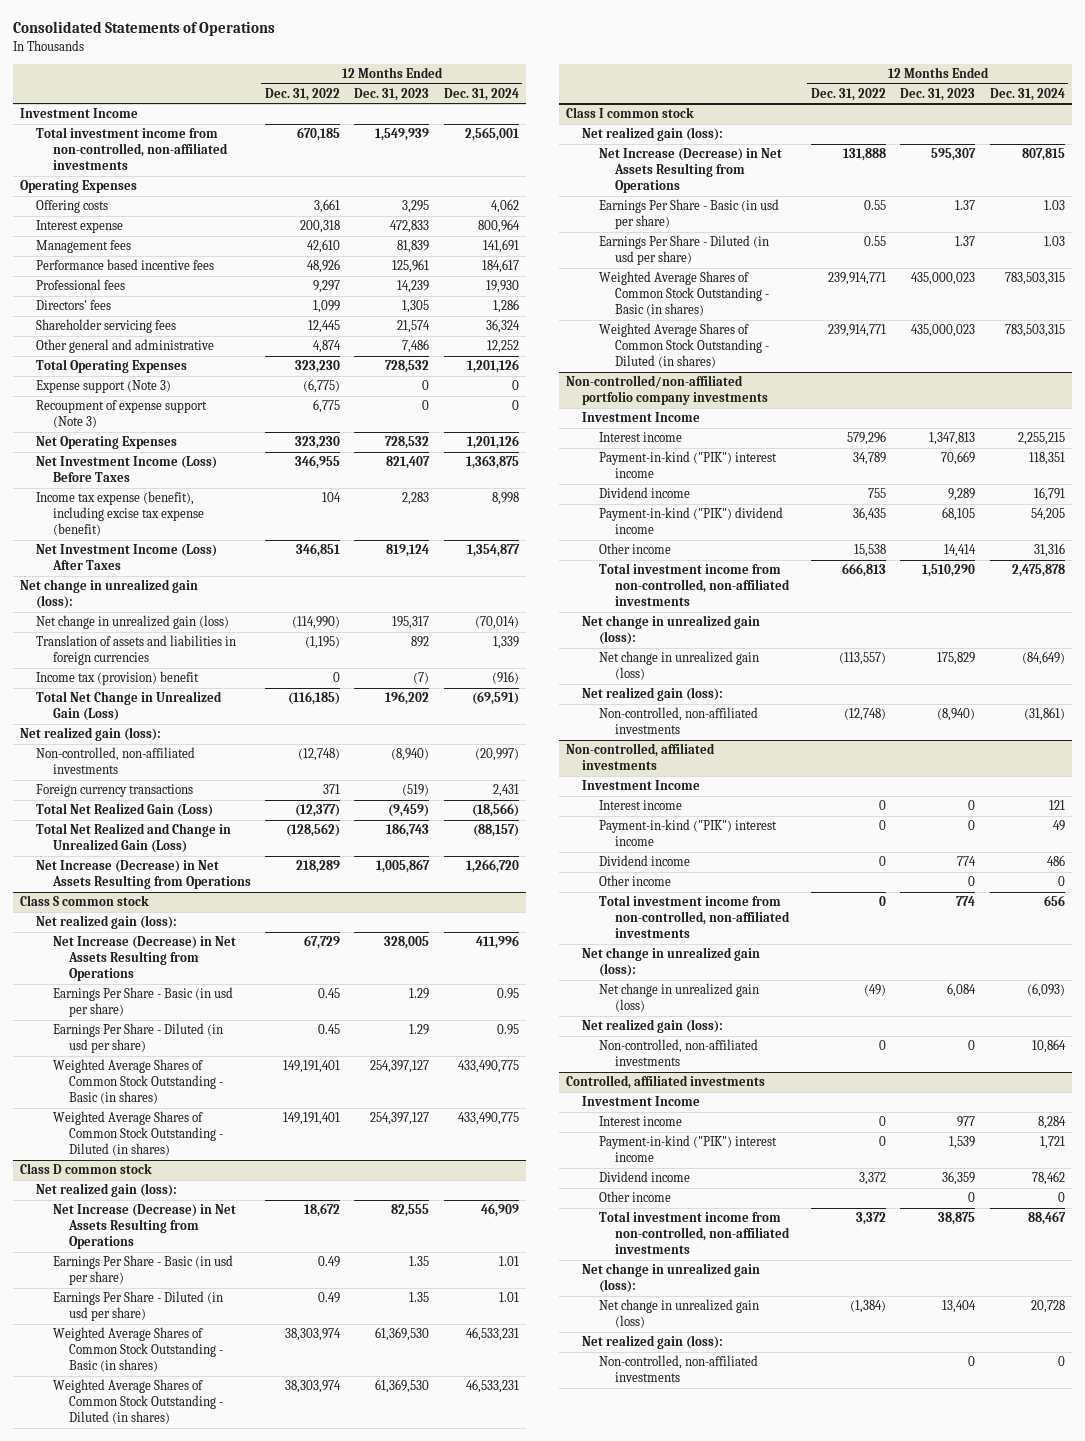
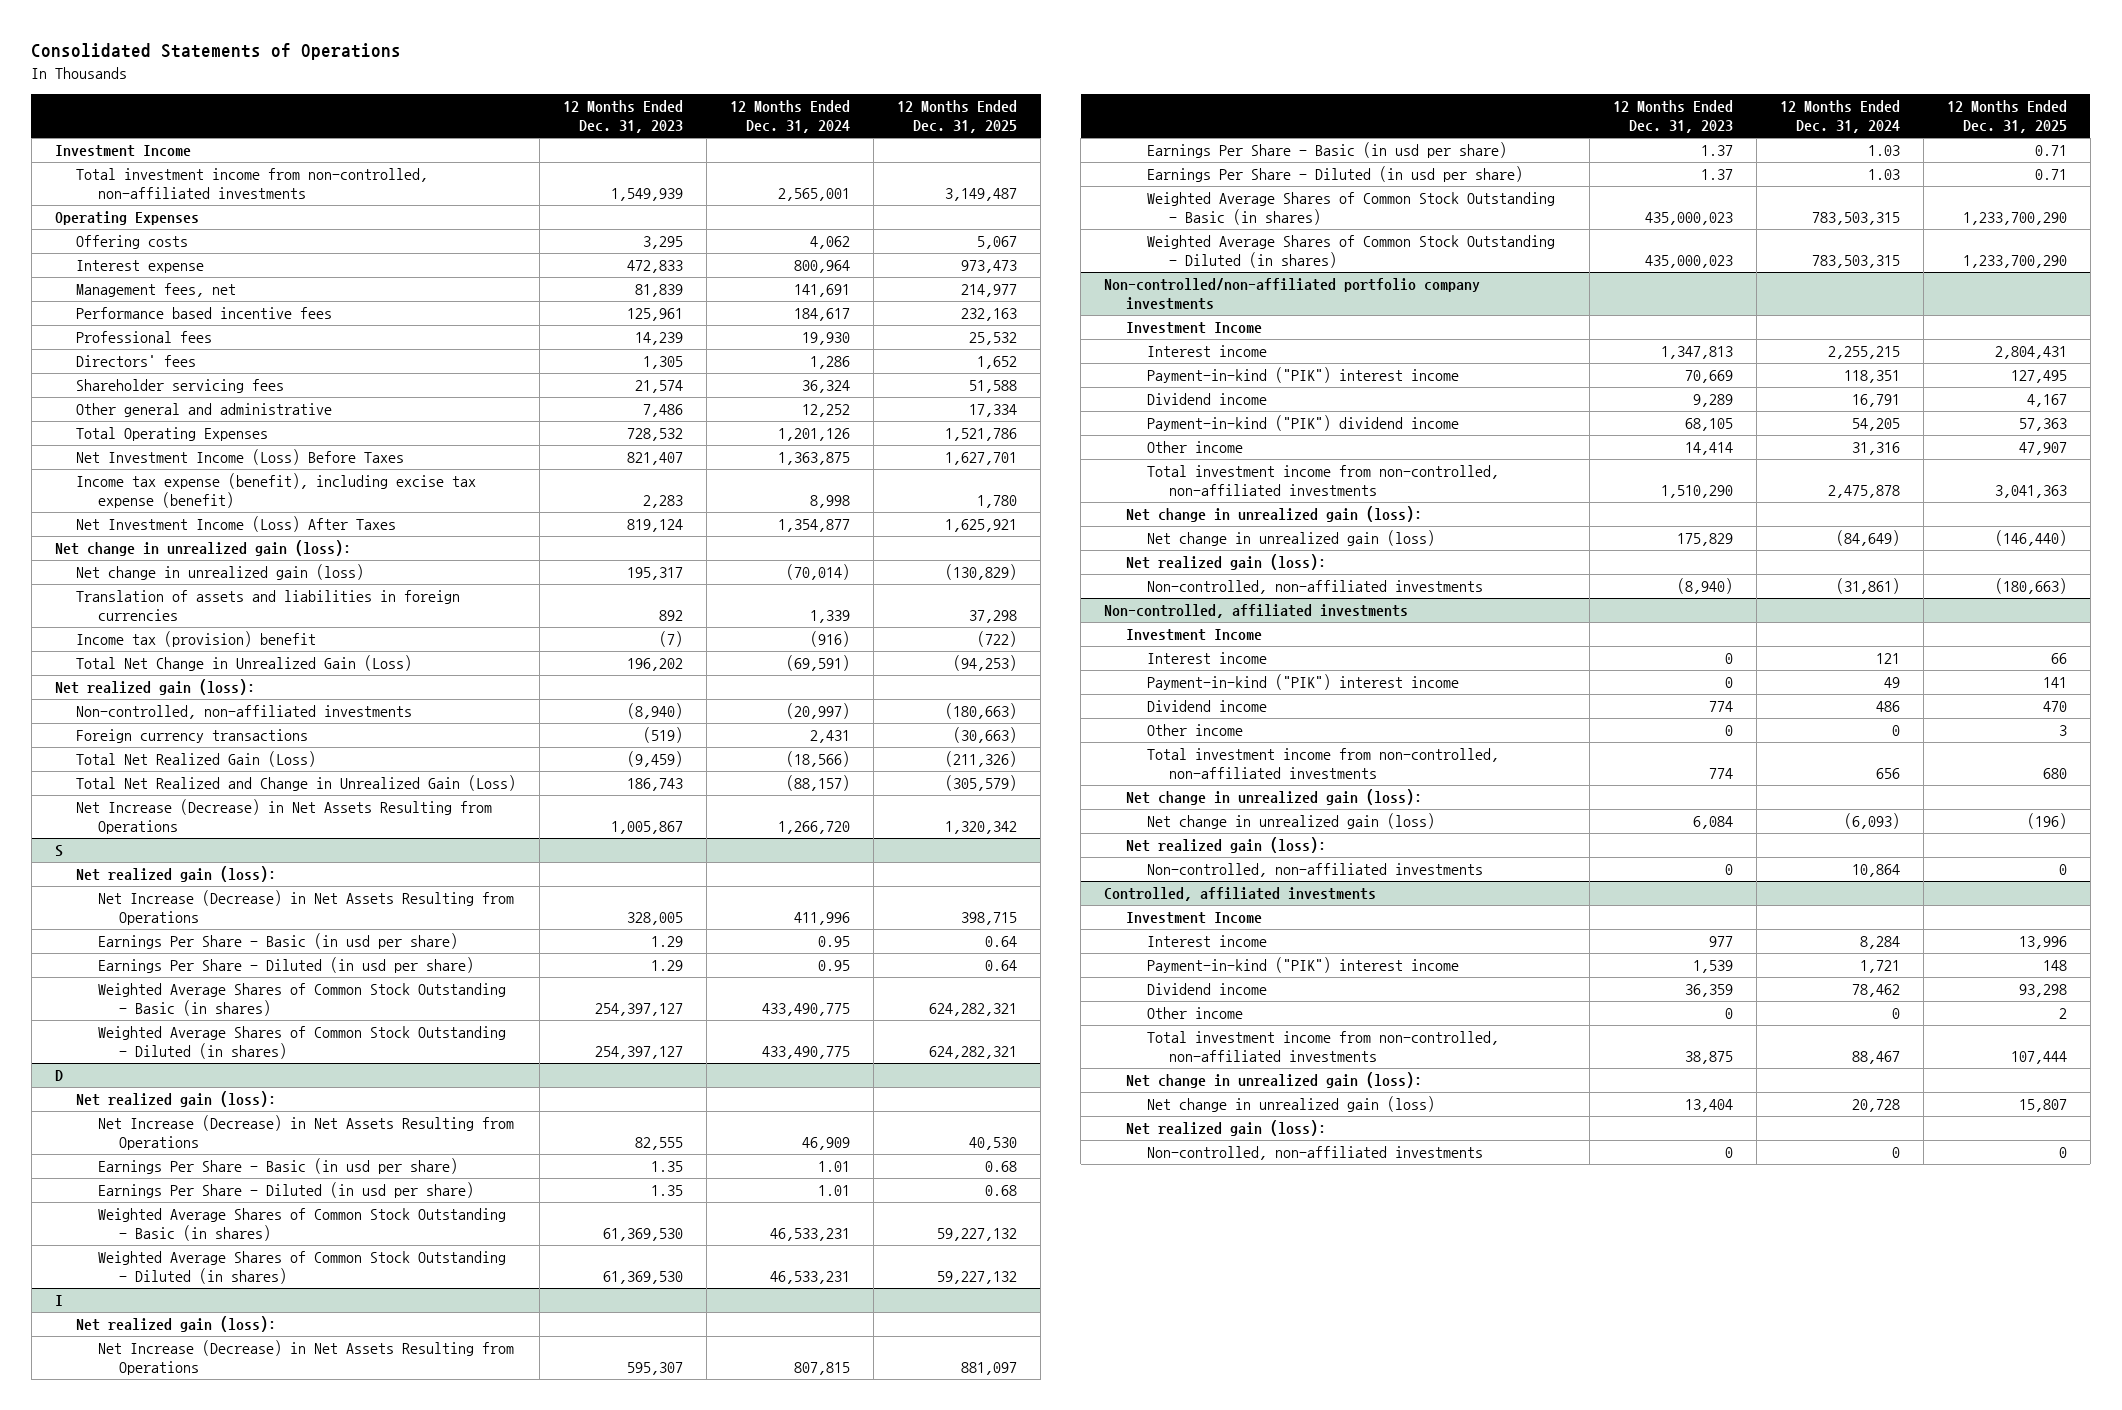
[264,87,340,101] Dec. 31, 2022 -> none
none -> [897,99,1018,134] 12 Months Ended Dec. 31, 2025
[36,240,132,254] Management fees -> [76,283,237,298] Management fees, net
[36,380,172,394] Expense support (Note 3) -> none
[36,400,208,429] Recoupment of expense support (Note 3) -> none
[36,436,178,450] Net Operating Expenses -> none
[19,895,149,907] Class S common stock -> [54,845,63,858] S
[19,1163,152,1175] Class D common stock -> [54,1070,63,1082] D
[566,107,695,119] Class I common stock -> [54,1295,63,1307] I

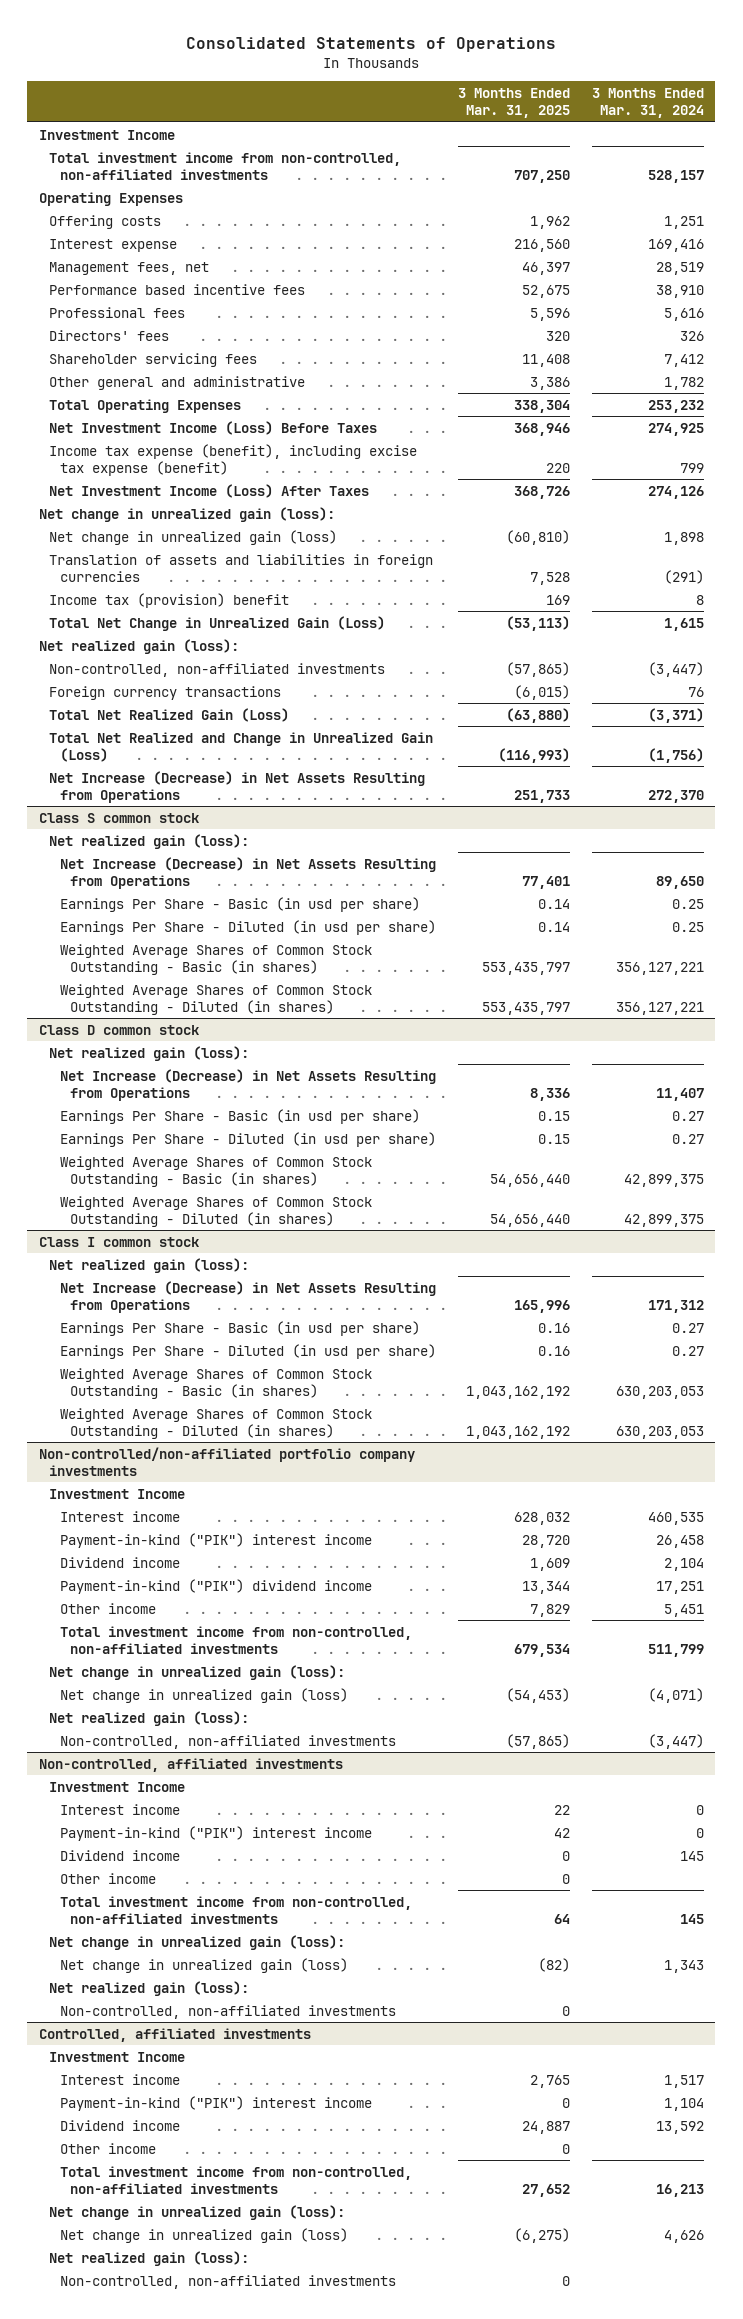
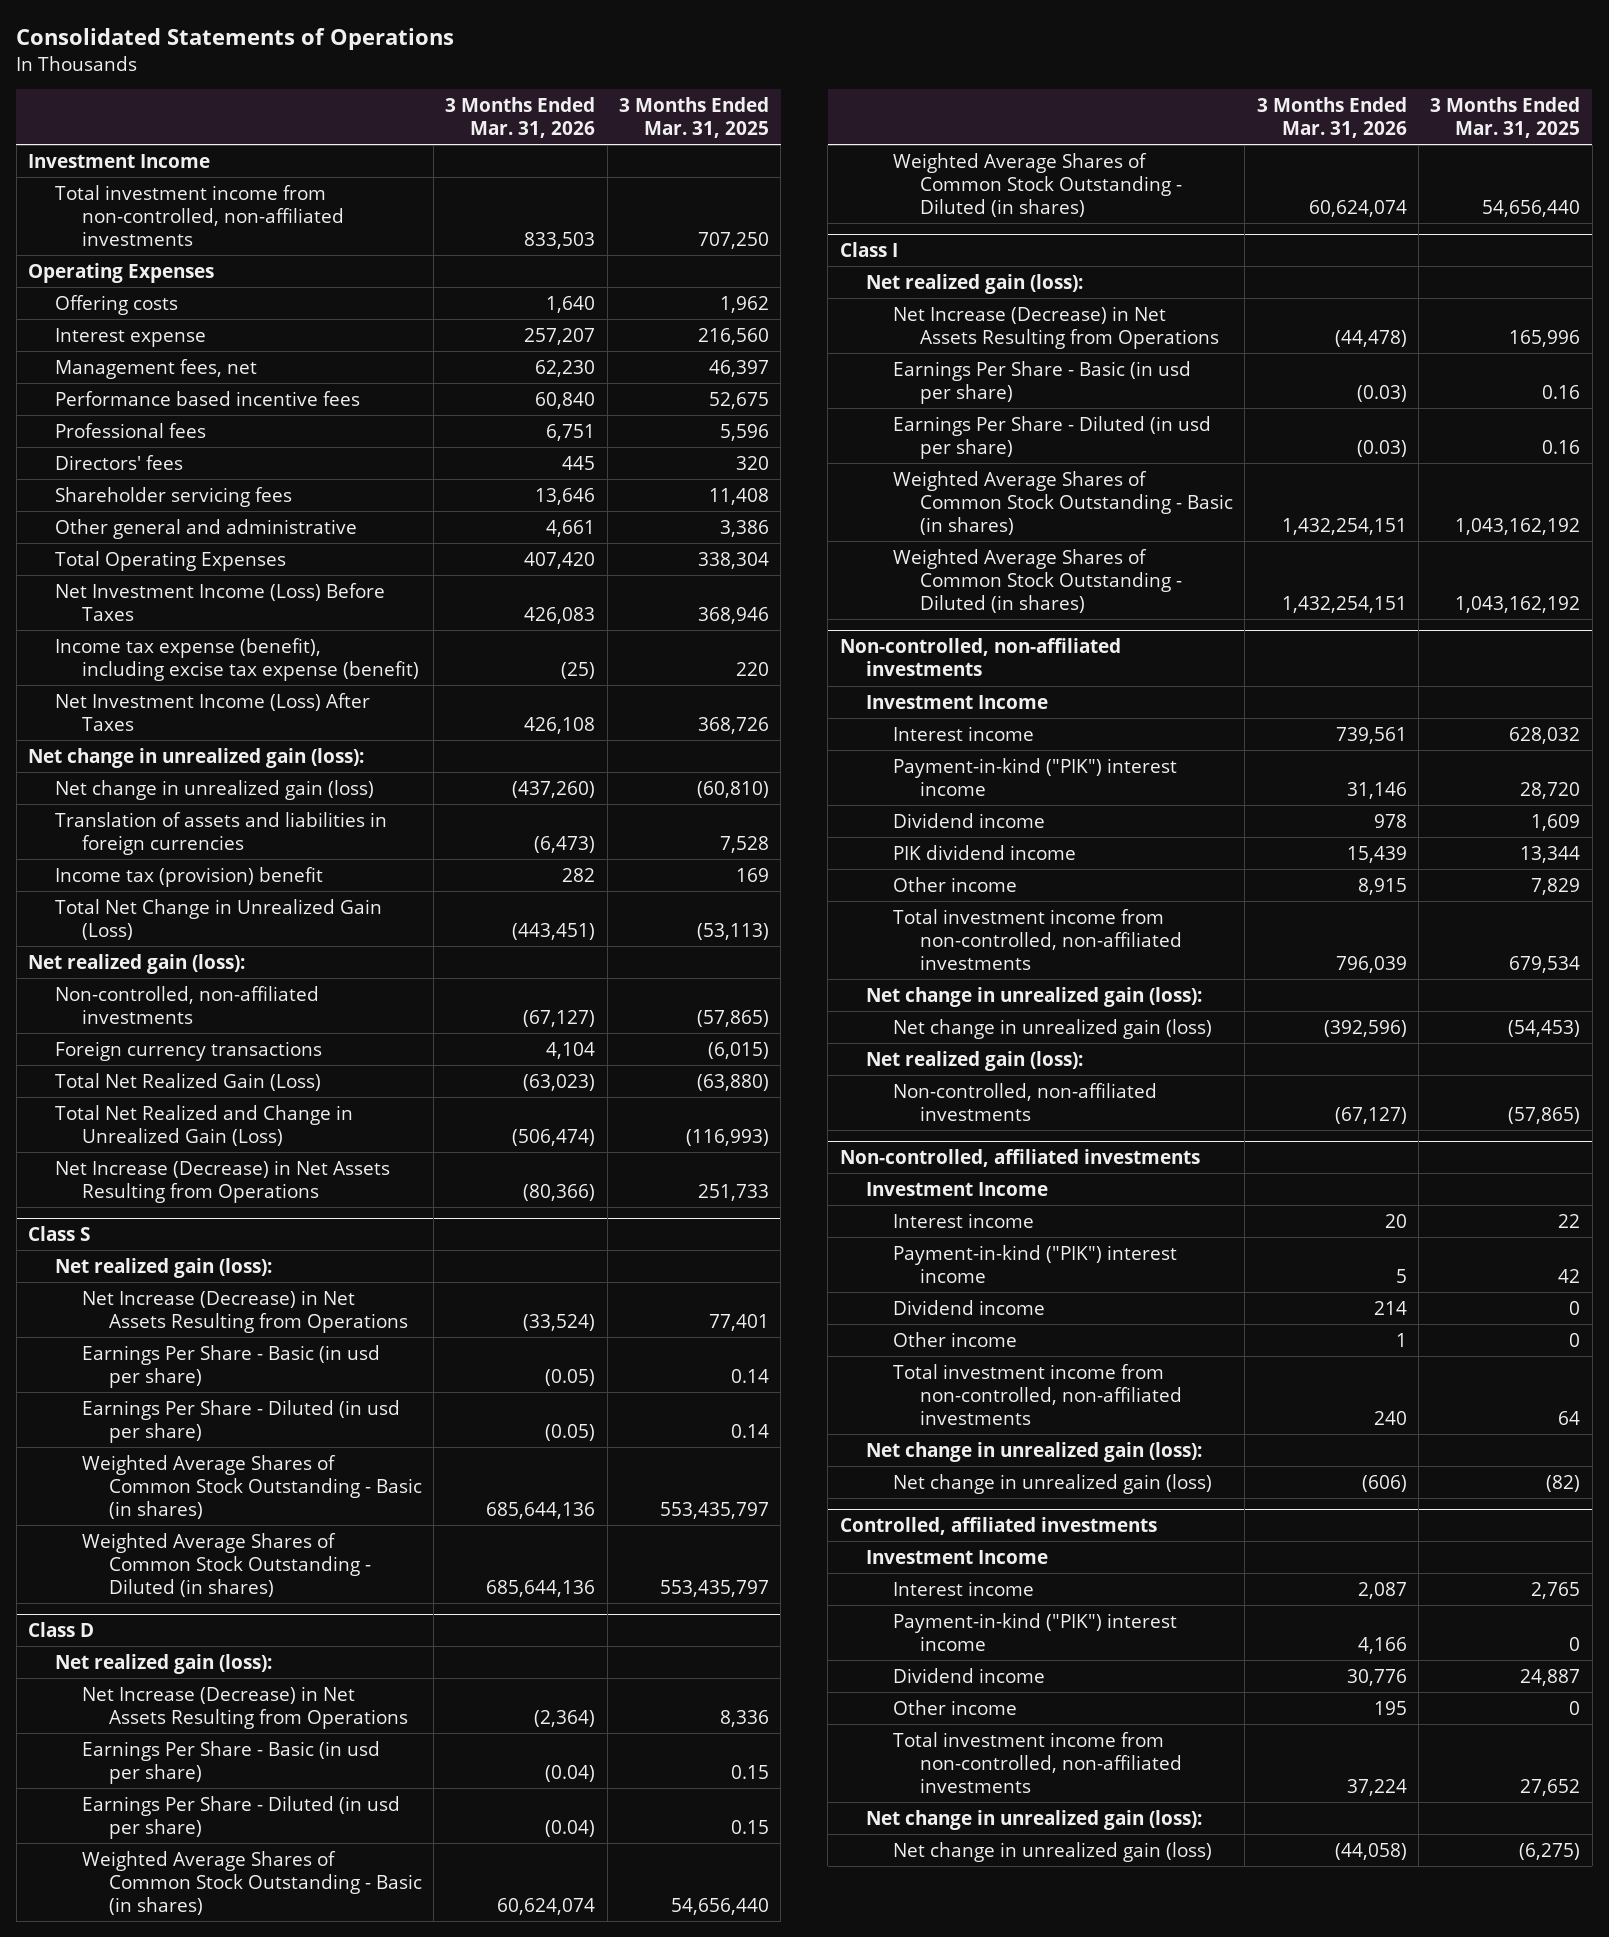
[592,88,705,119] 3 Months Ended Mar. 31, 2024 -> none
none -> [445,97,596,139] 3 Months Ended Mar. 31, 2026
[38,812,199,823] Class S common stock -> [28,1226,91,1242] Class S
[38,1024,199,1035] Class D common stock -> [28,1622,95,1638] Class D
[38,1236,199,1247] Class I common stock -> [839,242,898,258] Class I
[38,1446,415,1476] Non-controlled/non-affiliated portfolio company investments -> [839,638,1121,677] Non-controlled, non-affiliated investments
[59,1578,372,1594] Payment-in-kind ("PIK") dividend income -> [893,844,1077,860] PIK dividend income
[49,1980,250,1996] Net realized gain (loss): -> none
[59,2004,396,2019] Non-controlled, non-affiliated investments -> none
[49,2250,250,2266] Net realized gain (loss): -> none
[59,2274,396,2289] Non-controlled, non-affiliated investments -> none

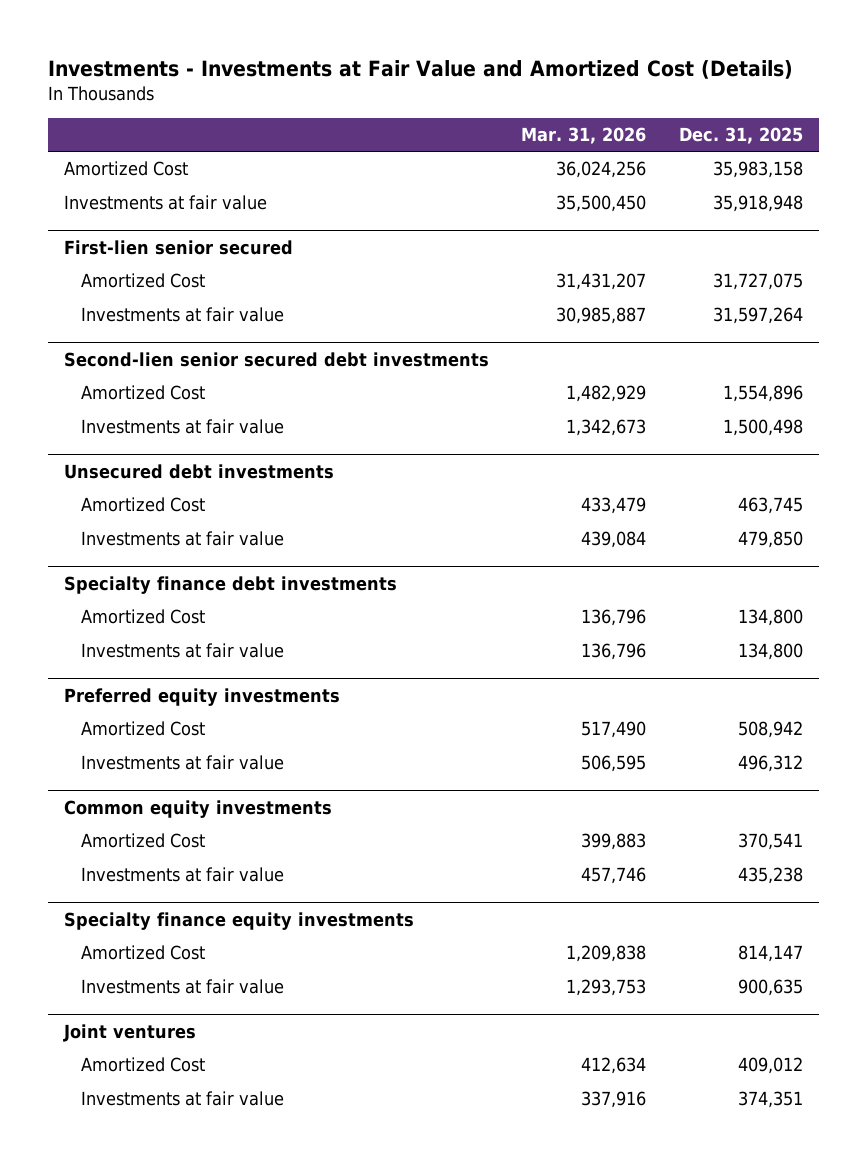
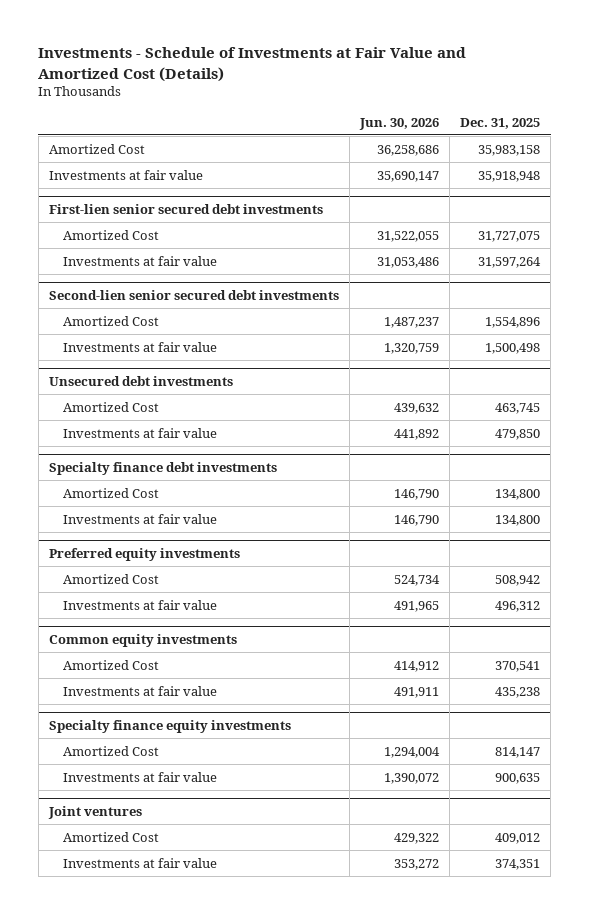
[47,59,793,79] Investments - Investments at Fair Value and Amortized Cost (Details) -> [38,47,467,82] Investments - Schedule of Investments at Fair Value and Amortized Cost (Details)
[521,126,647,144] Mar. 31, 2026 -> none
none -> [359,117,440,130] Jun. 30, 2026
[63,240,293,256] First-lien senior secured -> [48,203,323,214] First-lien senior secured debt investments

